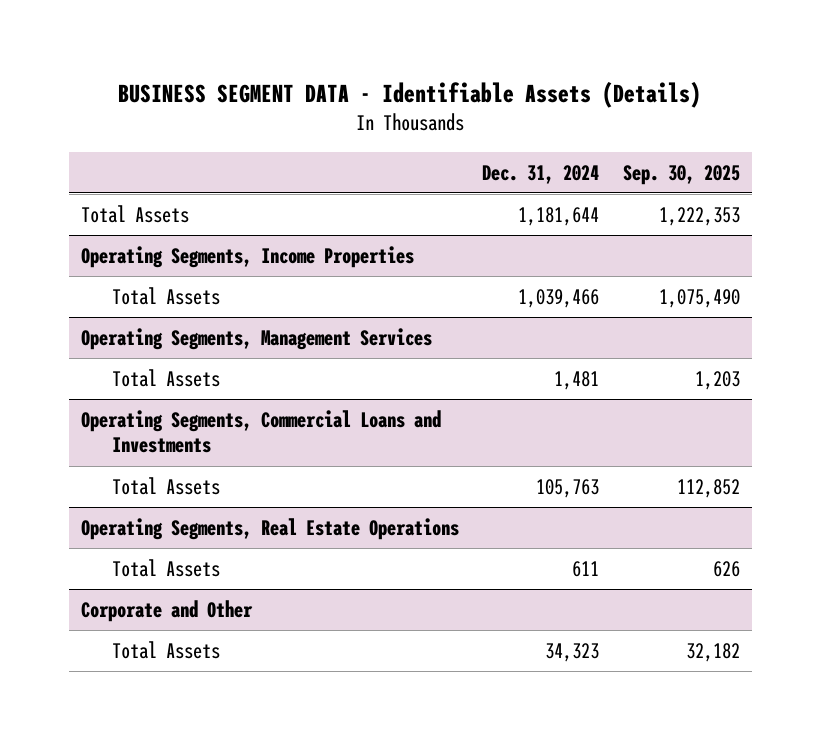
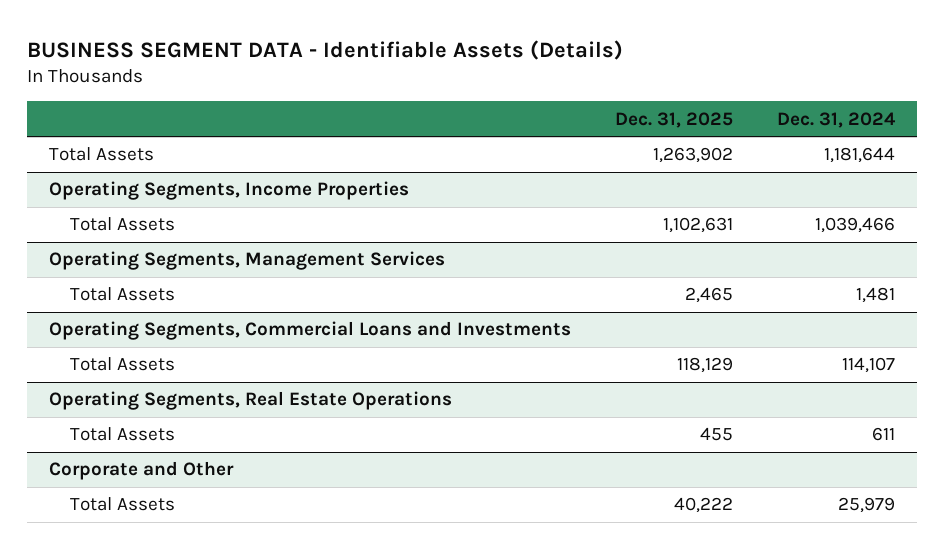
[622,164,740,185] Sep. 30, 2025 -> none
none -> [614,111,733,128] Dec. 31, 2025
[536,479,600,499] 105,763 -> [841,357,895,374] 114,107
[545,643,600,663] 34,323 -> [837,497,895,514] 25,979

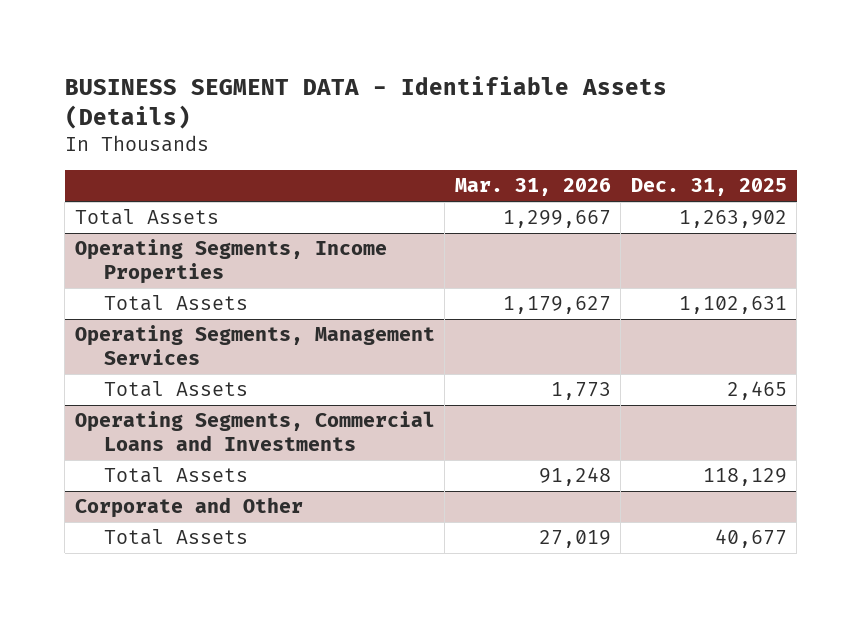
[776,111,896,128] Dec. 31, 2024 -> none
none -> [454,178,611,197] Mar. 31, 2026
[49,391,453,411] Operating Segments, Real Estate Operations -> none
[69,427,175,442] Total Assets -> none
[673,497,733,514] 40,222 -> [714,529,787,549] 40,677

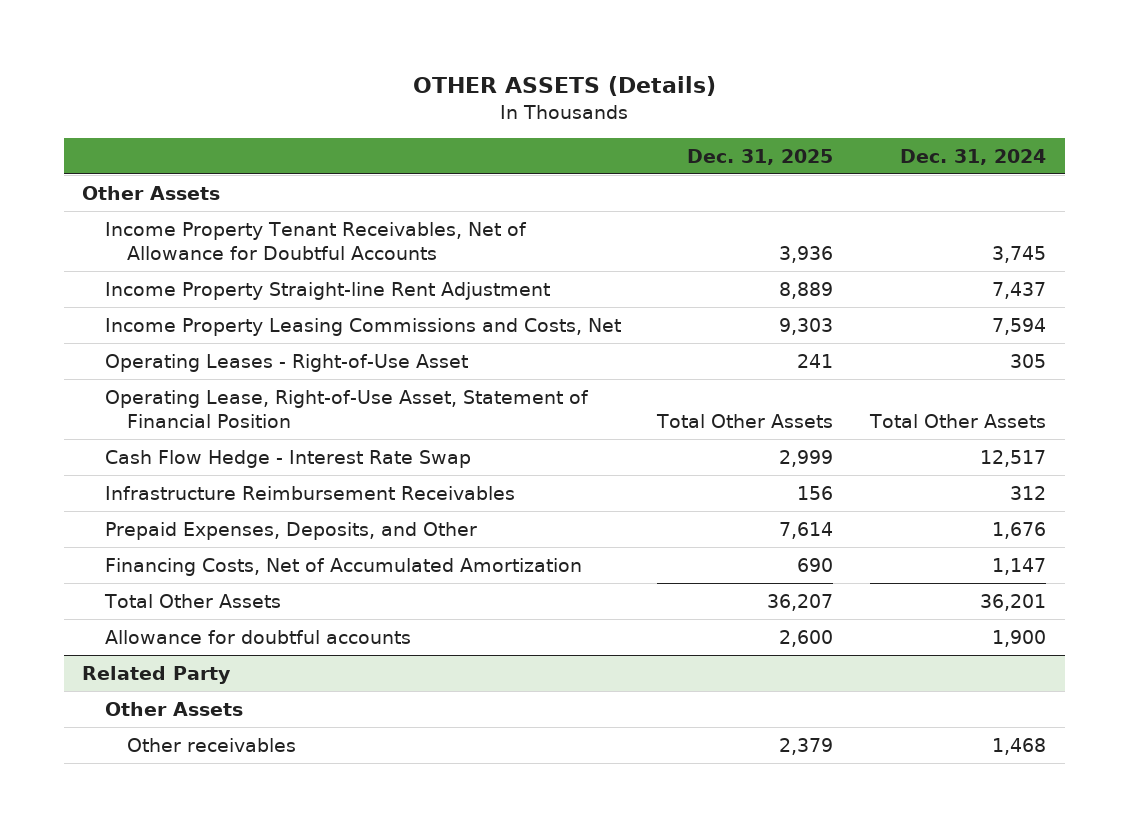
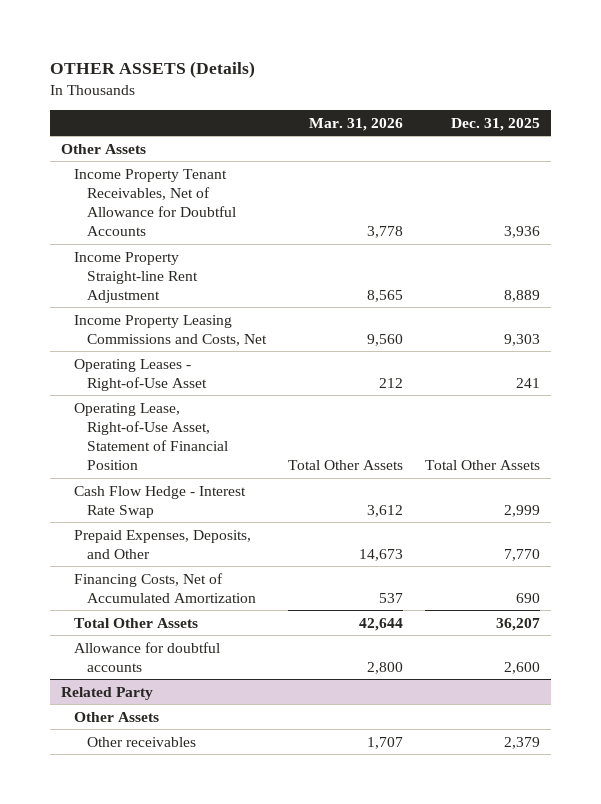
[900,148,1047,165] Dec. 31, 2024 -> none
none -> [309,117,404,131] Mar. 31, 2026
[104,485,515,500] Infrastructure Reimbursement Receivables -> none
[779,521,834,539] 7,614 -> [504,548,541,561] 7,770

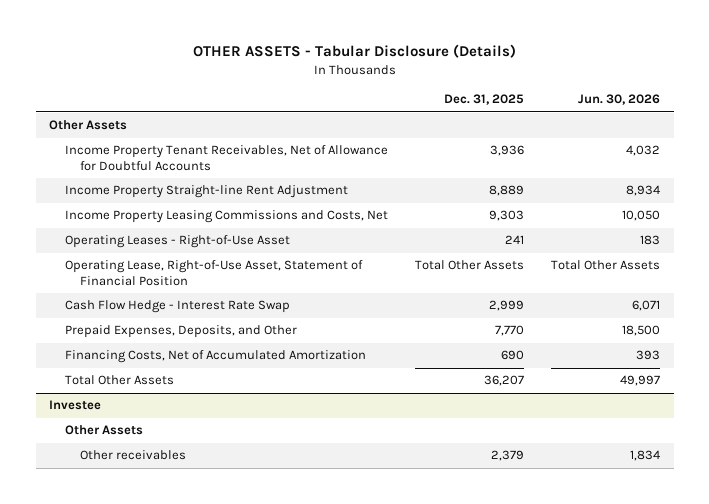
[50,60,256,78] OTHER ASSETS (Details) -> [192,44,516,59] OTHER ASSETS - Tabular Disclosure (Details)
[309,117,404,131] Mar. 31, 2026 -> none
none -> [577,94,660,106] Jun. 30, 2026
[74,641,221,672] Allowance for doubtful accounts -> none
[61,686,154,700] Related Party -> none
none -> [49,400,102,411] Investee

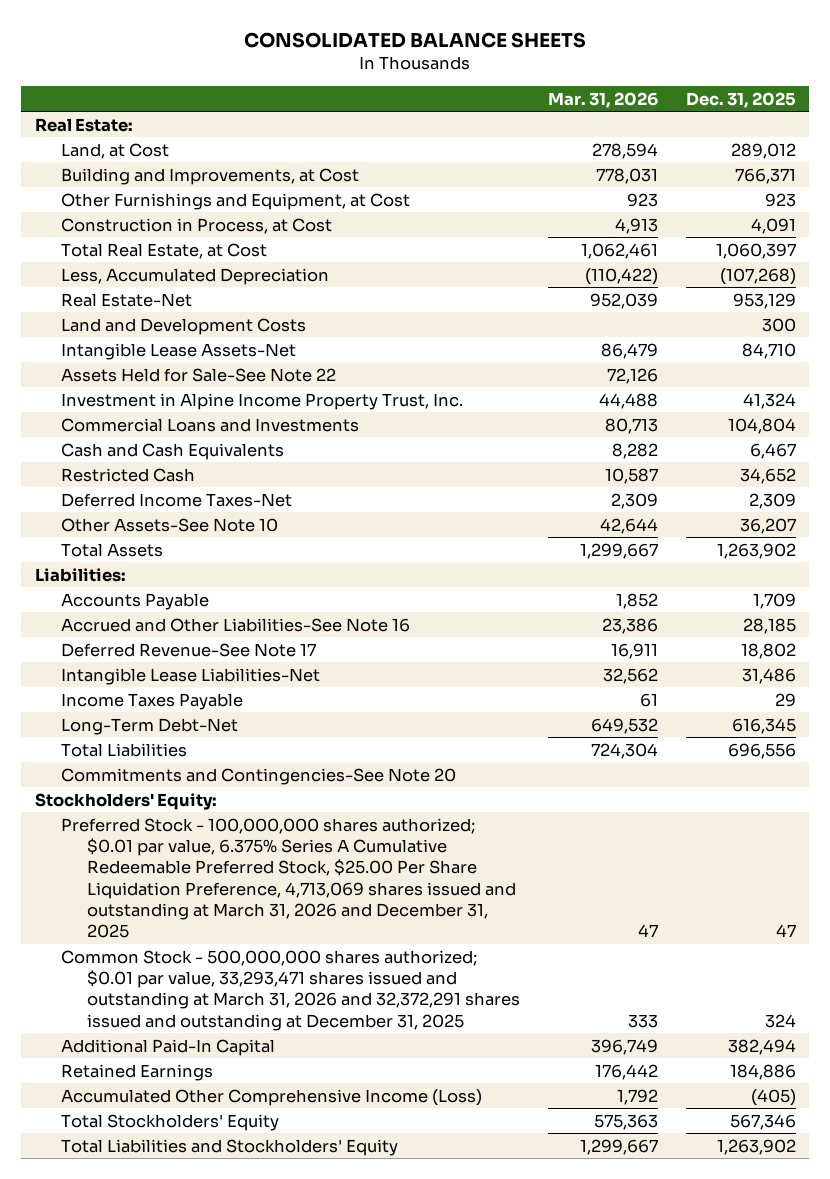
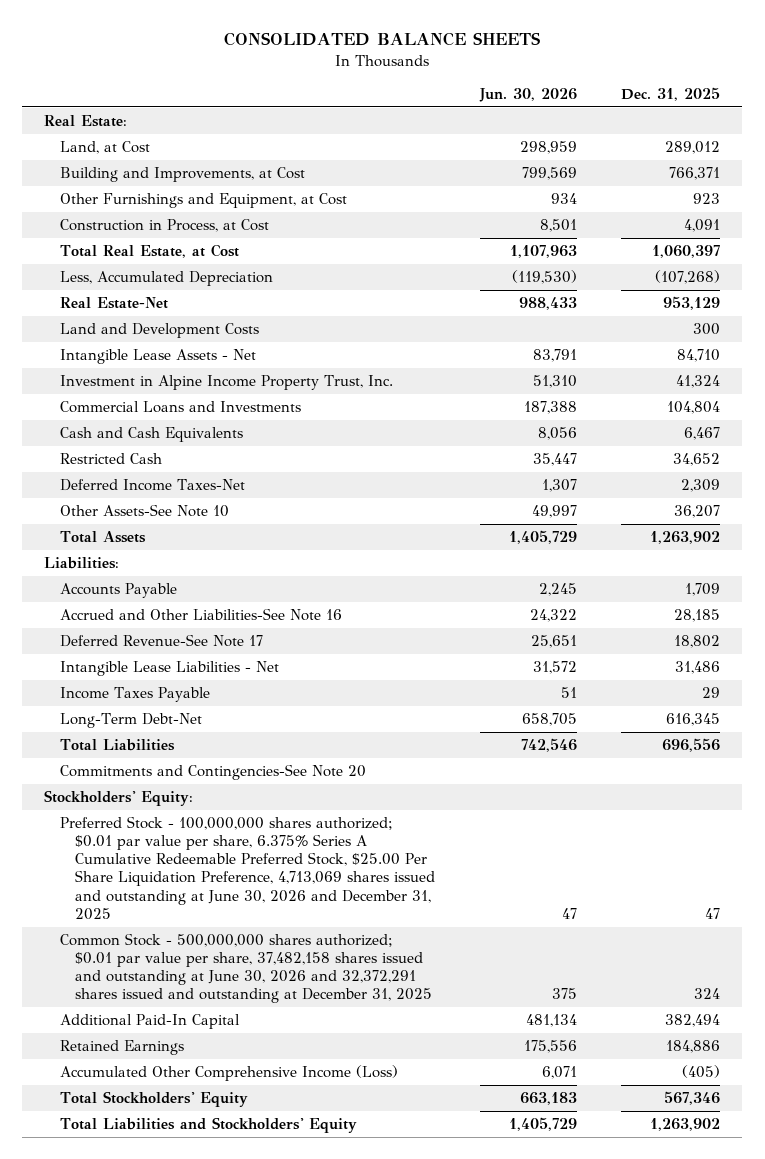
[547,91,658,108] Mar. 31, 2026 -> none
none -> [478,87,577,102] Jun. 30, 2026
[61,367,337,382] Assets Held for Sale-See Note 22 -> none
[61,342,297,360] Intangible Lease Assets-Net -> [59,349,256,365] Intangible Lease Assets - Net
[61,667,321,685] Intangible Lease Liabilities-Net -> [59,661,279,677] Intangible Lease Liabilities - Net
[61,817,517,939] Preferred Stock - 100,000,000 shares authorized; $0.01 par value, 6.375% Series A Cumulative Redeemable Preferred Stock, $25.00 Per Share Liquidation Preference, 4,713,069 shares issued and outstanding at March 31, 2026 and December 31, 2025 -> [59,816,435,920] Preferred Stock - 100,000,000 shares authorized; $0.01 par value per share, 6.375% Series A Cumulative Redeemable Preferred Stock, $25.00 Per Share Liquidation Preference, 4,713,069 shares issued and outstanding at June 30, 2026 and December 31, 2025
[61,949,521,1031] Common Stock - 500,000,000 shares authorized; $0.01 par value, 33,293,471 shares issued and outstanding at March 31, 2026 and 32,372,291 shares issued and outstanding at December 31, 2025 -> [59,933,432,1004] Common Stock - 500,000,000 shares authorized; $0.01 par value per share, 37,482,158 shares issued and outstanding at June 30, 2026 and 32,372,291 shares issued and outstanding at December 31, 2025

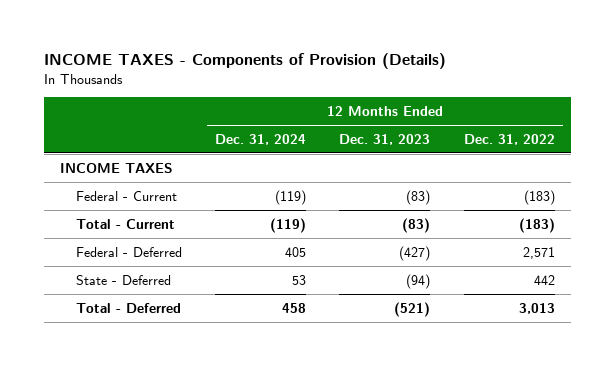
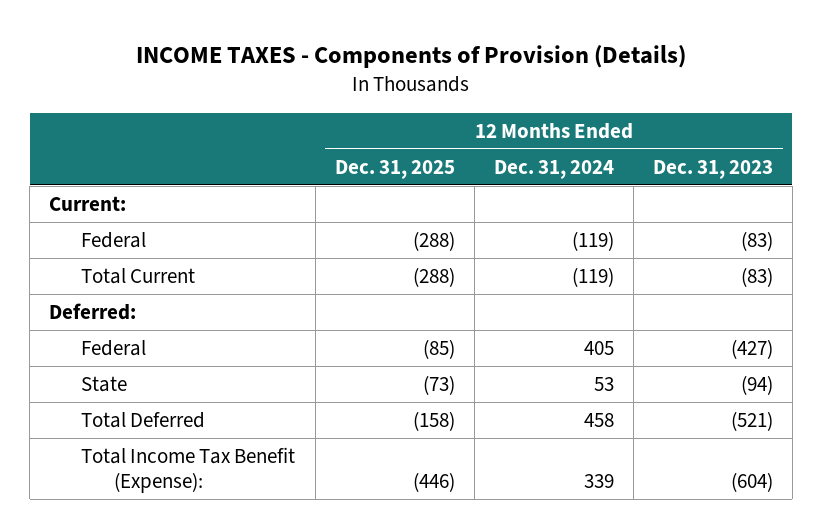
[463,133,555,145] Dec. 31, 2022 -> none
none -> [334,159,455,179] Dec. 31, 2025
[60,161,174,173] INCOME TAXES -> none
none -> [49,196,127,212] Current:
[76,190,178,201] Federal - Current -> [81,232,147,249] Federal
[76,218,176,229] Total - Current -> [81,268,196,285] Total Current
none -> [49,303,137,321] Deferred:
[76,246,183,257] Federal - Deferred -> [81,340,147,357] Federal
[76,274,172,285] State - Deferred -> [81,376,128,393] State
[76,302,182,313] Total - Deferred -> [81,412,206,429] Total Deferred
none -> [81,447,296,493] Total Income Tax Benefit (Expense):

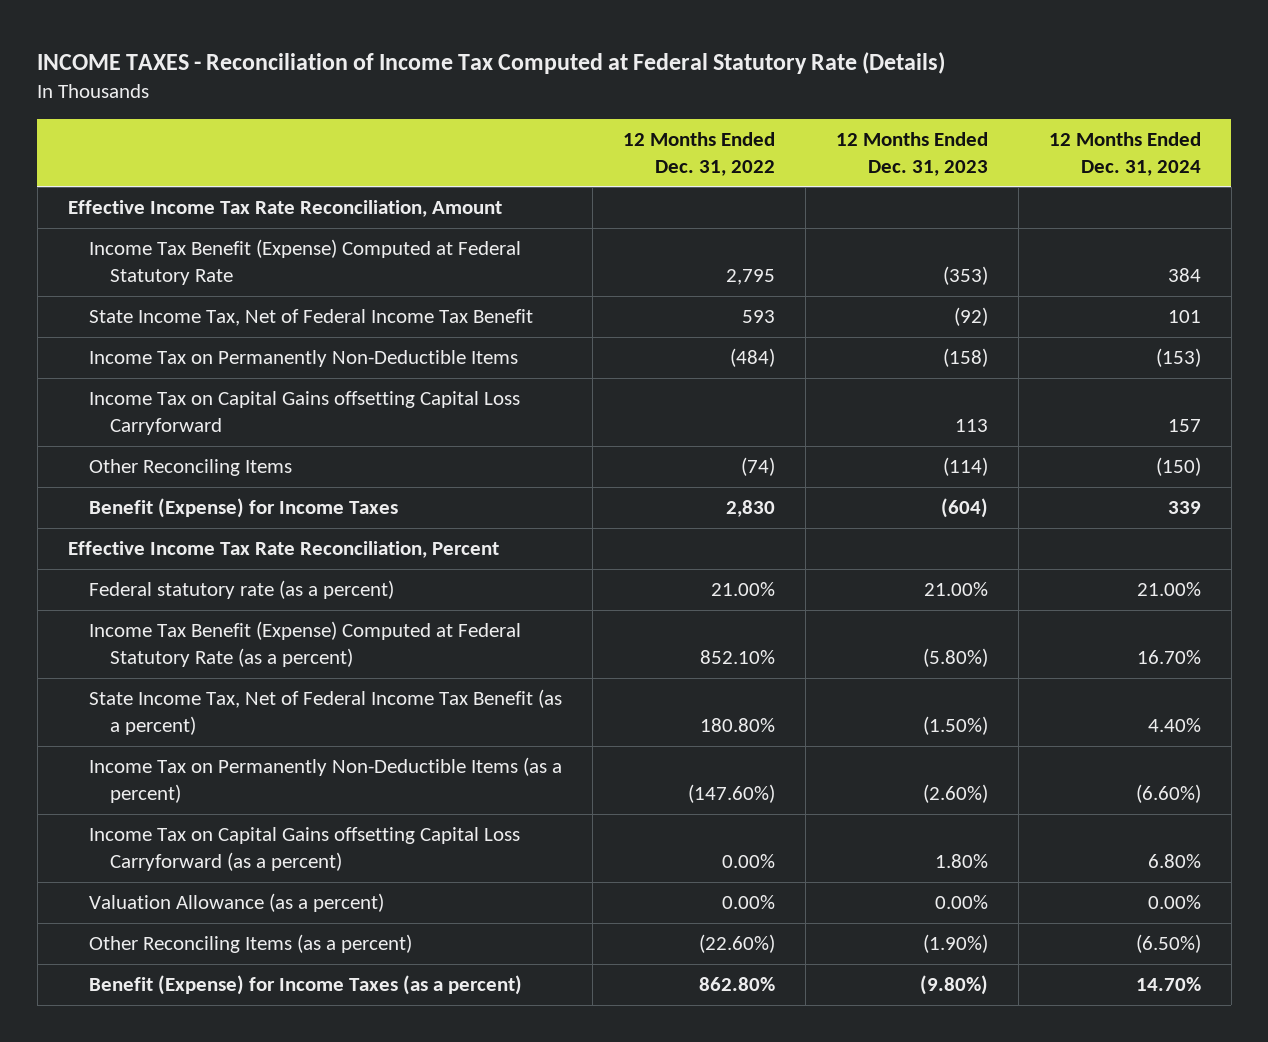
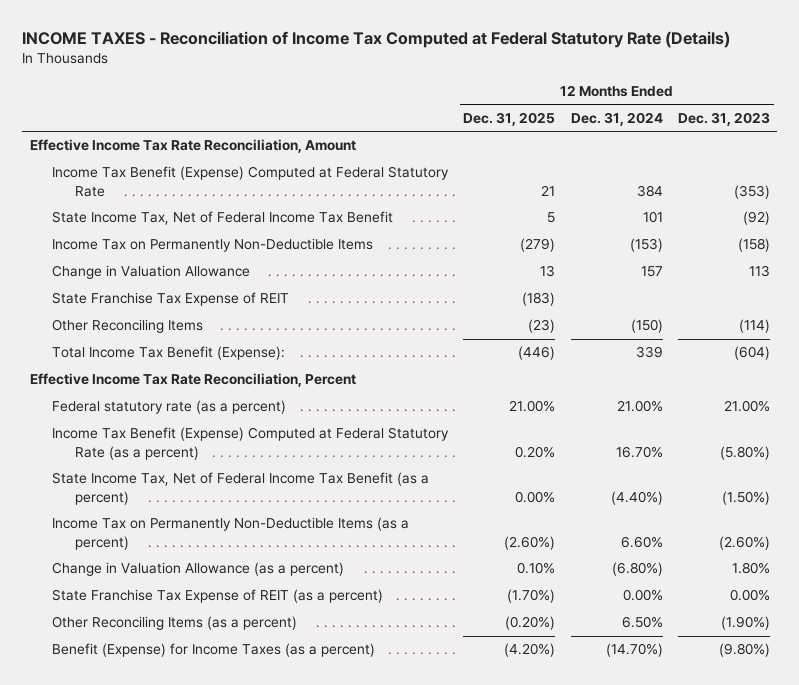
[622,131,775,176] 12 Months Ended Dec. 31, 2022 -> none
none -> [463,111,556,126] Dec. 31, 2025
[88,391,520,435] Income Tax on Capital Gains offsetting Capital Loss Carryforward -> [52,265,251,280] Change in Valuation Allowance
none -> [52,292,290,307] State Franchise Tax Expense of REIT
[88,498,398,519] Benefit (Expense) for Income Taxes -> [52,346,286,361] Total Income Tax Benefit (Expense):
[88,827,520,871] Income Tax on Capital Gains offsetting Capital Loss Carryforward (as a percent) -> none
[1147,717,1201,732] 4.40% -> [610,490,663,505] (4.40%)
[1135,783,1201,803] (6.60%) -> [620,535,663,548] 6.60%
[88,893,384,913] Valuation Allowance (as a percent) -> [52,562,345,577] Change in Valuation Allowance (as a percent)
[934,895,988,910] 0.00% -> [731,562,770,575] 1.80%
[1147,895,1201,910] 0.00% -> [611,562,663,577] (6.80%)
none -> [52,589,384,604] State Franchise Tax Expense of REIT (as a percent)
[1135,934,1201,954] (6.50%) -> [621,616,663,629] 6.50%
[1135,977,1201,992] 14.70% -> [605,643,663,658] (14.70%)

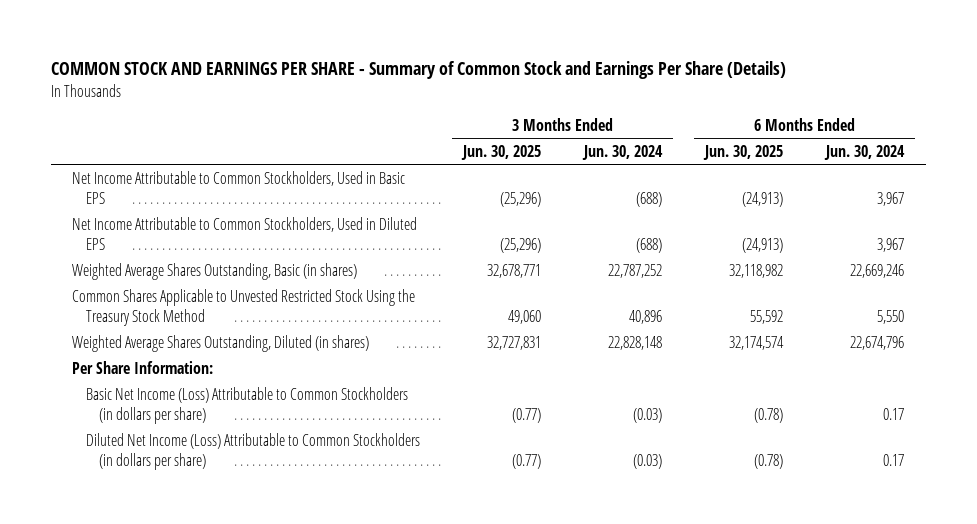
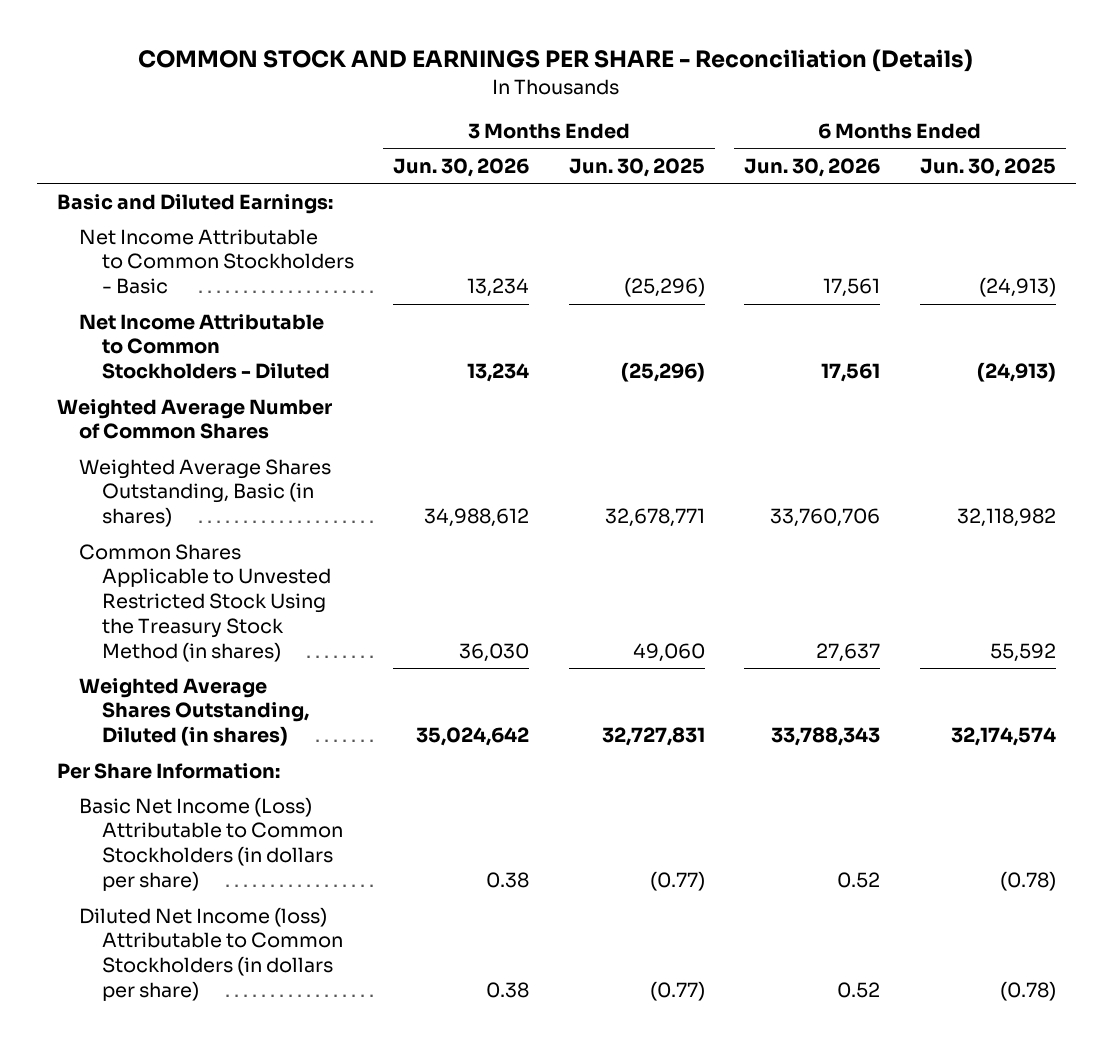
[50,61,786,80] COMMON STOCK AND EARNINGS PER SHARE - Summary of Common Stock and Earnings Per Share (Details) -> [138,49,974,73] COMMON STOCK AND EARNINGS PER SHARE - Reconciliation (Details)
[582,145,664,161] Jun. 30, 2024 -> none
[824,145,906,161] Jun. 30, 2024 -> none
none -> [393,157,530,177] Jun. 30, 2026
none -> [744,157,881,177] Jun. 30, 2026
none -> [56,193,333,214] Basic and Diluted Earnings:
[72,170,406,205] Net Income Attributable to Common Stockholders, Used in Basic EPS -> [79,228,354,295] Net Income Attributable to Common Stockholders - Basic
[72,216,418,251] Net Income Attributable to Common Stockholders, Used in Diluted EPS -> [79,313,330,380] Net Income Attributable to Common Stockholders - Diluted
none -> [56,398,332,440] Weighted Average Number of Common Shares
[72,288,416,327] Common Shares Applicable to Unvested Restricted Stock Using the Treasury Stock Method -> [79,543,331,662] Common Shares Applicable to Unvested Restricted Stock Using the Treasury Stock Method (in shares)
[85,432,420,471] Diluted Net Income (Loss) Attributable to Common Stockholders (in dollars per share) -> [79,906,343,1002] Diluted Net Income (loss) Attributable to Common Stockholders (in dollars per share)

